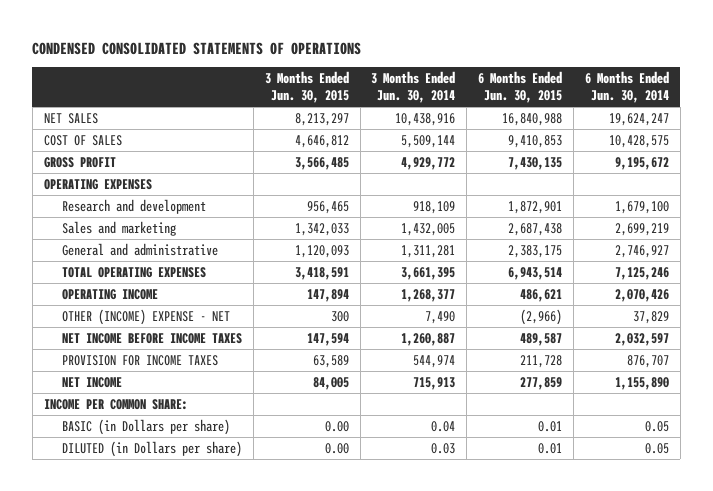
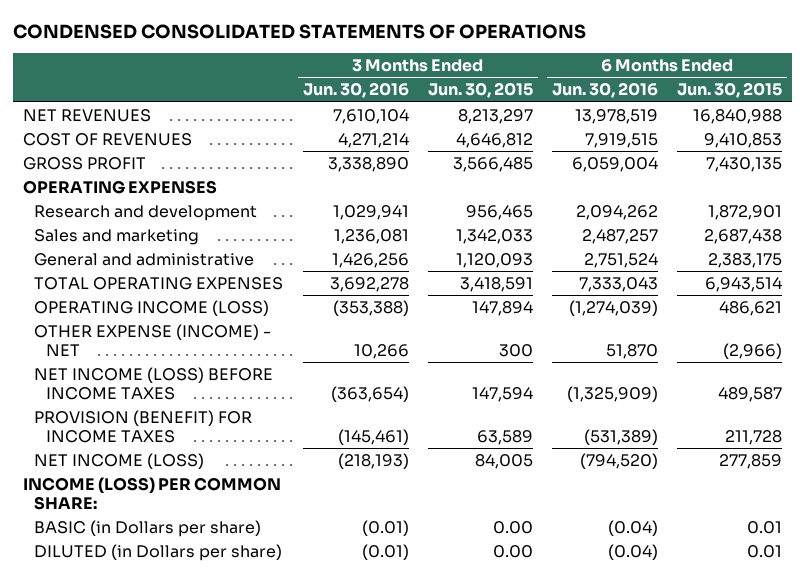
[371,71,456,104] 3 Months Ended Jun. 30, 2014 -> none
[584,71,669,104] 6 Months Ended Jun. 30, 2014 -> none
none -> [302,82,409,99] Jun. 30, 2016
none -> [552,82,659,99] Jun. 30, 2016
[43,112,98,124] NET SALES -> [22,108,151,122] NET REVENUES
[43,134,122,146] COST OF SALES -> [22,132,192,146] COST OF REVENUES
[61,288,158,300] OPERATING INCOME -> [34,299,270,316] OPERATING INCOME (LOSS)
[61,308,230,325] OTHER (INCOME) EXPENSE - NET -> [34,323,272,356] OTHER EXPENSE (INCOME) - NET
[61,332,242,344] NET INCOME BEFORE INCOME TAXES -> [34,366,274,400] NET INCOME (LOSS) BEFORE INCOME TAXES
[61,354,218,366] PROVISION FOR INCOME TAXES -> [34,409,253,443] PROVISION (BENEFIT) FOR INCOME TAXES
[61,376,122,388] NET INCOME -> [34,452,205,469] NET INCOME (LOSS)
[43,398,188,410] INCOME PER COMMON SHARE: -> [22,476,281,510] INCOME (LOSS) PER COMMON SHARE:

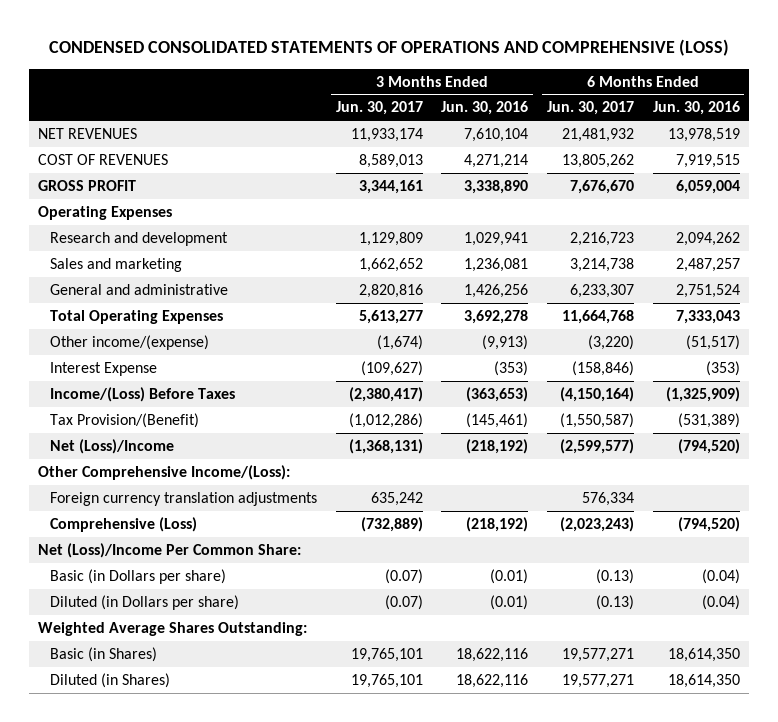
[13,23,587,39] CONDENSED CONSOLIDATED STATEMENTS OF OPERATIONS -> [49,39,730,57] CONDENSED CONSOLIDATED STATEMENTS OF OPERATIONS AND COMPREHENSIVE (LOSS)
[427,82,533,99] Jun. 30, 2015 -> none
[677,82,783,99] Jun. 30, 2015 -> none
none -> [335,101,423,116] Jun. 30, 2017
none -> [546,101,634,116] Jun. 30, 2017
[22,179,217,194] OPERATING EXPENSES -> [38,205,173,220] Operating Expenses
[34,299,270,316] OPERATING INCOME (LOSS) -> none
[34,276,284,290] TOTAL OPERATING EXPENSES -> [50,309,224,324] Total Operating Expenses
[34,323,272,356] OTHER EXPENSE (INCOME) - NET -> [50,334,210,350] Other income/(expense)
[353,343,409,359] 10,266 -> [482,334,529,350] (9,913)
[606,343,659,359] 51,870 -> [685,334,740,350] (51,517)
none -> [50,361,158,376] Interest Expense
[34,366,274,400] NET INCOME (LOSS) BEFORE INCOME TAXES -> [50,386,236,402] Income/(Loss) Before Taxes
[330,385,409,402] (363,654) -> [466,386,529,402] (363,653)
[34,409,253,443] PROVISION (BENEFIT) FOR INCOME TAXES -> [50,412,200,428] Tax Provision/(Benefit)
[34,452,205,469] NET INCOME (LOSS) -> [50,438,175,454] Net (Loss)/Income
[337,452,409,469] (218,193) -> [466,438,529,454] (218,192)
none -> [38,464,291,480] Other Comprehensive Income/(Loss):
none -> [50,491,318,506] Foreign currency translation adjustments
none -> [50,516,198,532] Comprehensive (Loss)
[22,476,281,510] INCOME (LOSS) PER COMMON SHARE: -> [38,542,302,558] Net (Loss)/Income Per Common Share:
[34,519,262,537] BASIC (in Dollars per share) -> [50,568,227,584] Basic (in Dollars per share)
[34,543,283,561] DILUTED (in Dollars per share) -> [50,594,240,610] Diluted (in Dollars per share)
none -> [38,621,308,636] Weighted Average Shares Outstanding:
none -> [50,646,158,662] Basic (in Shares)
none -> [50,672,171,688] Diluted (in Shares)

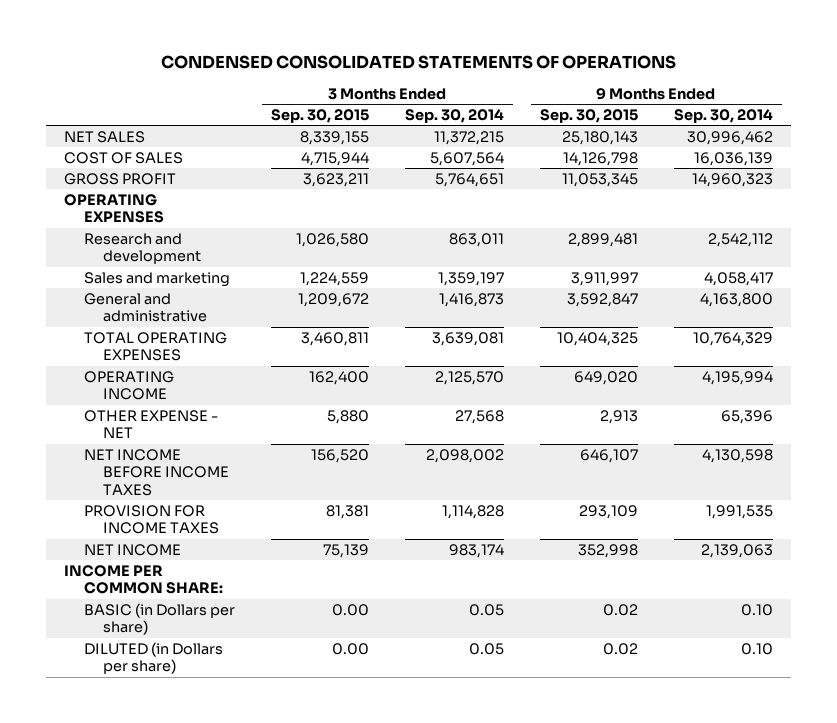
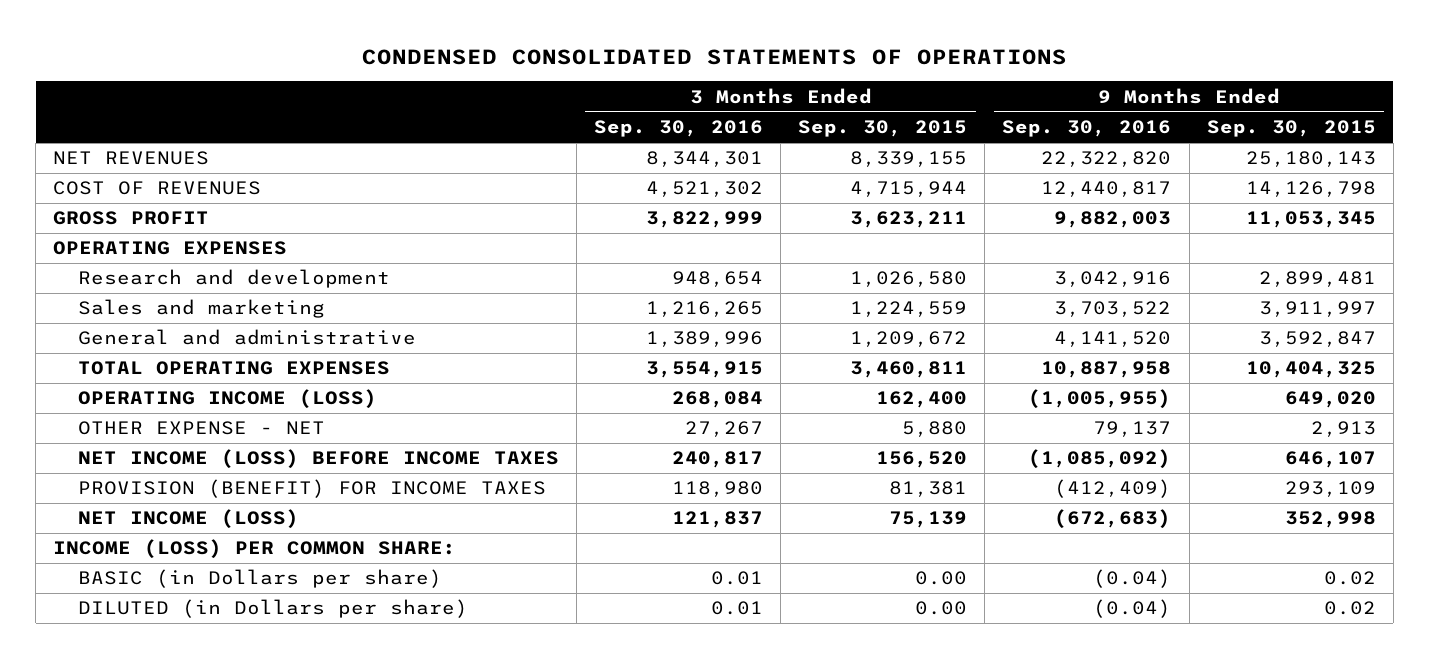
[404,108,504,123] Sep. 30, 2014 -> none
[673,108,773,123] Sep. 30, 2014 -> none
none -> [593,120,763,138] Sep. 30, 2016
none -> [1002,120,1172,138] Sep. 30, 2016
[64,130,146,143] NET SALES -> [53,151,210,166] NET REVENUES
[64,151,184,164] COST OF SALES -> [53,181,262,196] COST OF REVENUES
[83,370,174,401] OPERATING INCOME -> [77,389,377,409] OPERATING INCOME (LOSS)
[83,448,229,496] NET INCOME BEFORE INCOME TAXES -> [77,449,559,469] NET INCOME (LOSS) BEFORE INCOME TAXES
[83,504,219,535] PROVISION FOR INCOME TAXES -> [77,479,546,499] PROVISION (BENEFIT) FOR INCOME TAXES
[83,543,181,556] NET INCOME -> [77,509,299,529] NET INCOME (LOSS)
[64,564,223,595] INCOME PER COMMON SHARE: -> [53,539,457,559] INCOME (LOSS) PER COMMON SHARE:

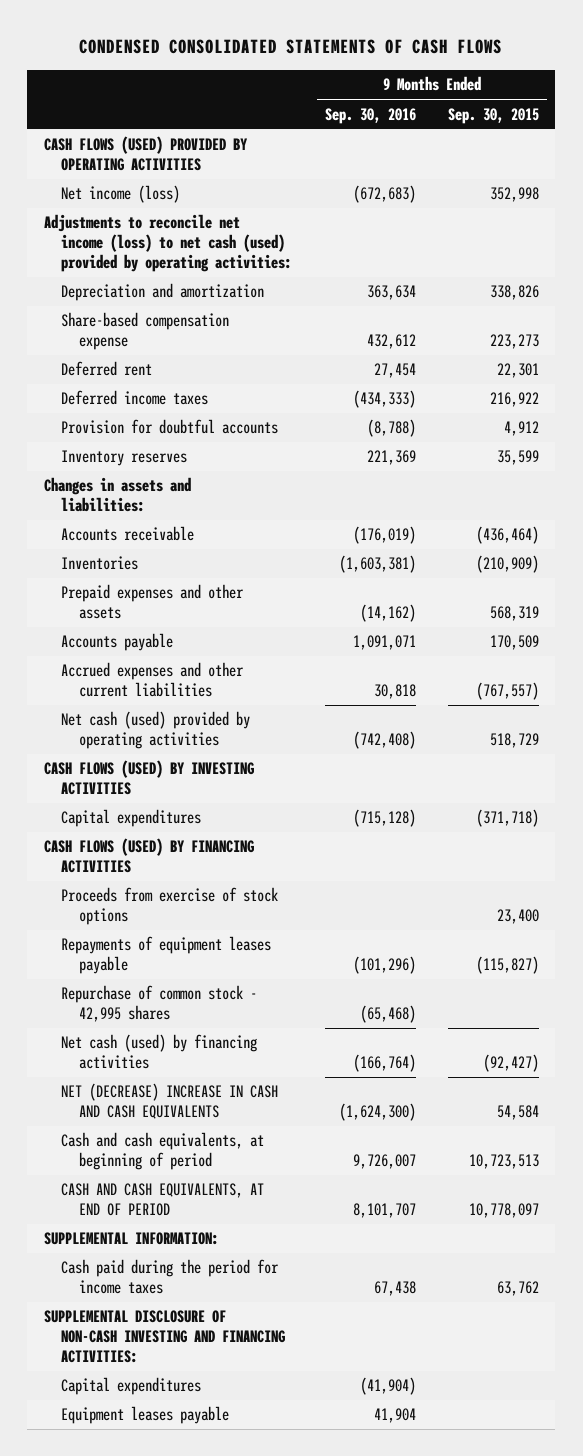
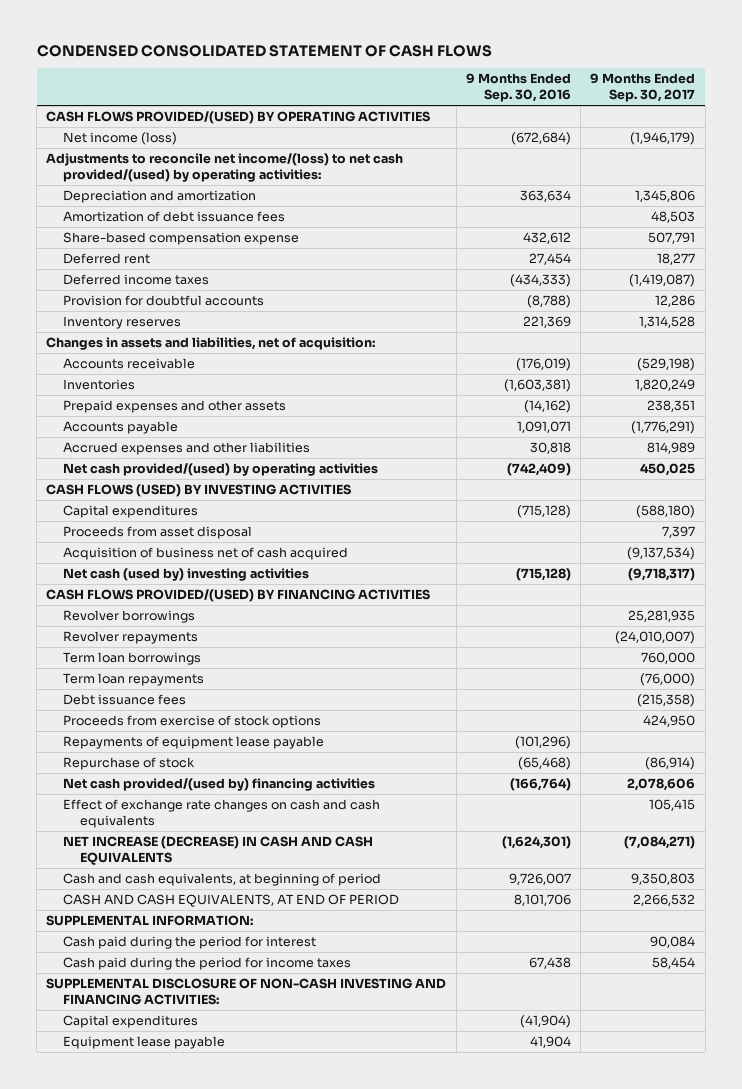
[79,39,503,55] CONDENSED CONSOLIDATED STATEMENTS OF CASH FLOWS -> [36,44,492,57] CONDENSED CONSOLIDATED STATEMENT OF CASH FLOWS
[448,107,540,124] Sep. 30, 2015 -> none
none -> [590,73,696,103] 9 Months Ended Sep. 30, 2017
[43,136,248,172] CASH FLOWS (USED) PROVIDED BY OPERATING ACTIVITIES -> [46,111,431,125] CASH FLOWS PROVIDED/(USED) BY OPERATING ACTIVITIES
[352,185,416,204] (672,683) -> [510,132,571,146] (672,684)
[43,214,293,273] Adjustments to reconcile net income (loss) to net cash (used) provided by operating activities: -> [46,153,404,182] Adjustments to reconcile net income/(loss) to net cash provided/(used) by operating activities:
none -> [63,211,286,223] Amortization of debt issuance fees
[43,477,191,513] Changes in assets and liabilities: -> [46,337,376,351] Changes in assets and liabilities, net of acquisition:
[61,662,245,698] Accrued expenses and other current liabilities -> [63,442,311,456] Accrued expenses and other liabilities
[61,711,251,750] Net cash (used) provided by operating activities -> [63,463,379,477] Net cash provided/(used) by operating activities
[352,731,416,750] (742,408) -> [506,463,571,477] (742,409)
none -> [63,526,253,540] Proceeds from asset disposal
none -> [63,547,349,561] Acquisition of business net of cash acquired
none -> [63,568,310,582] Net cash (used by) investing activities
[43,838,254,874] CASH FLOWS (USED) BY FINANCING ACTIVITIES -> [46,589,431,603] CASH FLOWS PROVIDED/(USED) BY FINANCING ACTIVITIES
none -> [63,610,196,624] Revolver borrowings
none -> [63,631,199,645] Revolver repayments
none -> [63,652,202,666] Term loan borrowings
none -> [63,673,205,687] Term loan repayments
none -> [63,694,187,706] Debt issuance fees
[61,936,272,975] Repayments of equipment leases payable -> [63,736,325,750] Repayments of equipment lease payable
[61,985,258,1023] Repurchase of common stock - 42,995 shares -> [63,757,196,771] Repurchase of stock
[61,1034,258,1070] Net cash (used) by financing activities -> [63,778,376,792] Net cash provided/(used by) financing activities
none -> [63,799,381,828] Effect of exchange rate changes on cash and cash equivalents
[61,1083,279,1120] NET (DECREASE) INCREASE IN CASH AND CASH EQUIVALENTS -> [63,836,374,865] NET INCREASE (DECREASE) IN CASH AND CASH EQUIVALENTS
[338,1103,416,1122] (1,624,300) -> [501,836,571,850] (1,624,301)
[352,1203,416,1219] 8,101,707 -> [513,894,571,907] 8,101,706
none -> [63,936,317,950] Cash paid during the period for interest
[61,1406,230,1425] Equipment leases payable -> [63,1036,226,1050] Equipment lease payable

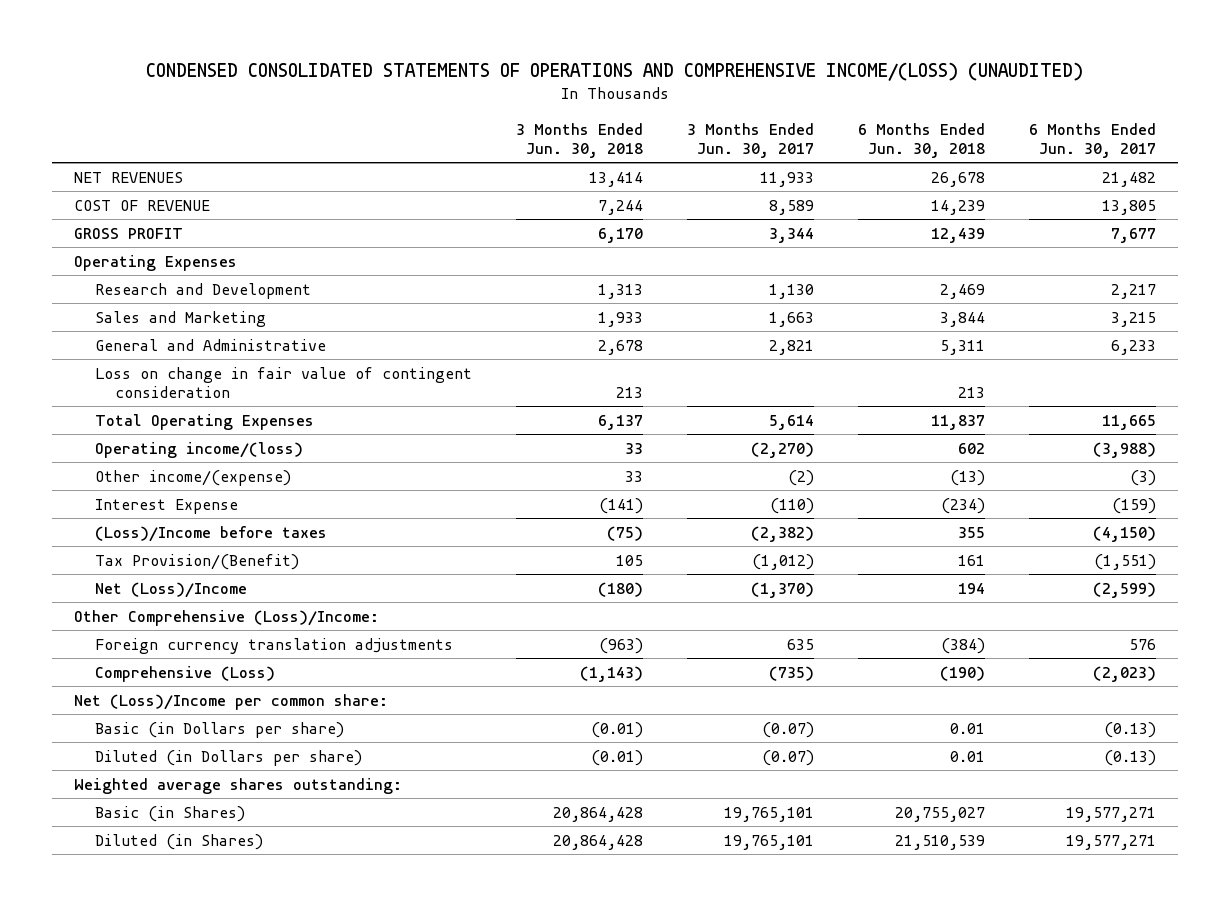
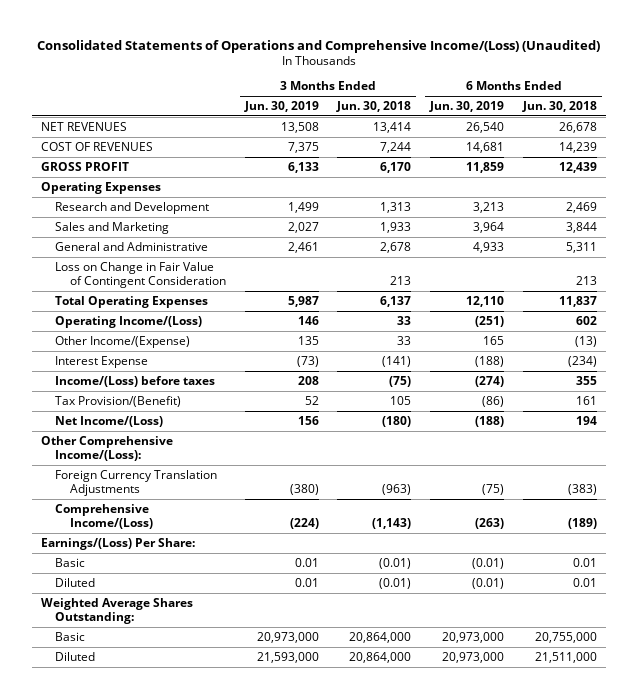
[146,62,1084,82] CONDENSED CONSOLIDATED STATEMENTS OF OPERATIONS AND COMPREHENSIVE INCOME/(LOSS) (UNAUDITED) -> [37,39,601,53] Consolidated Statements of Operations and Comprehensive Income/(Loss) (Unaudited)
[686,122,814,158] 3 Months Ended Jun. 30, 2017 -> none
[1029,122,1157,158] 6 Months Ended Jun. 30, 2017 -> none
none -> [243,100,319,112] Jun. 30, 2019
none -> [429,100,505,112] Jun. 30, 2019
[74,199,211,211] COST OF REVENUE -> [41,141,154,151] COST OF REVENUES
[94,366,472,398] Loss on change in fair value of contingent consideration -> [55,261,226,289] Loss on Change in Fair Value of Contingent Consideration
[94,441,303,458] Operating income/(loss) -> [55,315,203,328] Operating Income/(Loss)
[94,469,291,486] Other income/(expense) -> [55,335,191,348] Other Income/(Expense)
[94,525,327,542] (Loss)/Income before taxes -> [55,375,216,387] Income/(Loss) before taxes
[94,581,247,598] Net (Loss)/Income -> [55,415,164,427] Net Income/(Loss)
[74,609,380,626] Other Comprehensive (Loss)/Income: -> [41,435,174,462] Other Comprehensive Income/(Loss):
[94,637,453,654] Foreign currency translation adjustments -> [55,469,218,497] Foreign Currency Translation Adjustments
[941,637,986,654] (384) -> [567,484,597,496] (383)
[94,665,275,682] Comprehensive (Loss) -> [55,503,153,530] Comprehensive Income/(Loss)
[940,665,986,681] (190) -> [567,518,597,530] (189)
[74,693,389,710] Net (Loss)/Income per common share: -> [41,537,196,550] Earnings/(Loss) Per Share:
[94,721,344,738] Basic (in Dollars per share) -> [55,557,86,567] Basic
[94,749,362,766] Diluted (in Dollars per share) -> [55,577,96,587] Diluted
[74,777,403,794] Weighted average shares outstanding: -> [41,597,194,625] Weighted Average Shares Outstanding:
[94,805,245,822] Basic (in Shares) -> [55,631,86,641] Basic
[552,806,643,822] 20,864,428 -> [349,631,412,643] 20,864,000
[895,806,986,822] 20,755,027 -> [534,631,597,643] 20,755,000
[94,833,263,850] Diluted (in Shares) -> [55,651,96,661] Diluted
[552,834,643,850] 20,864,428 -> [349,651,412,663] 20,864,000
[895,834,986,850] 21,510,539 -> [534,651,597,663] 21,511,000

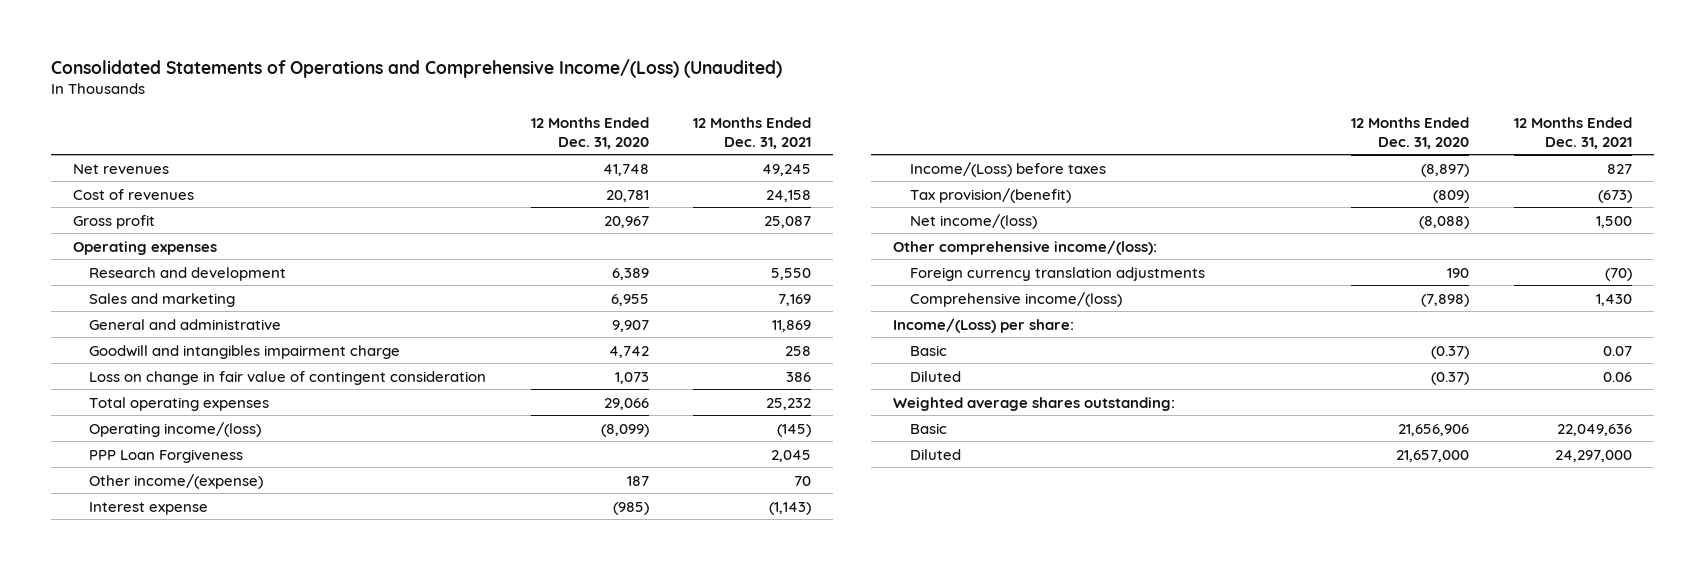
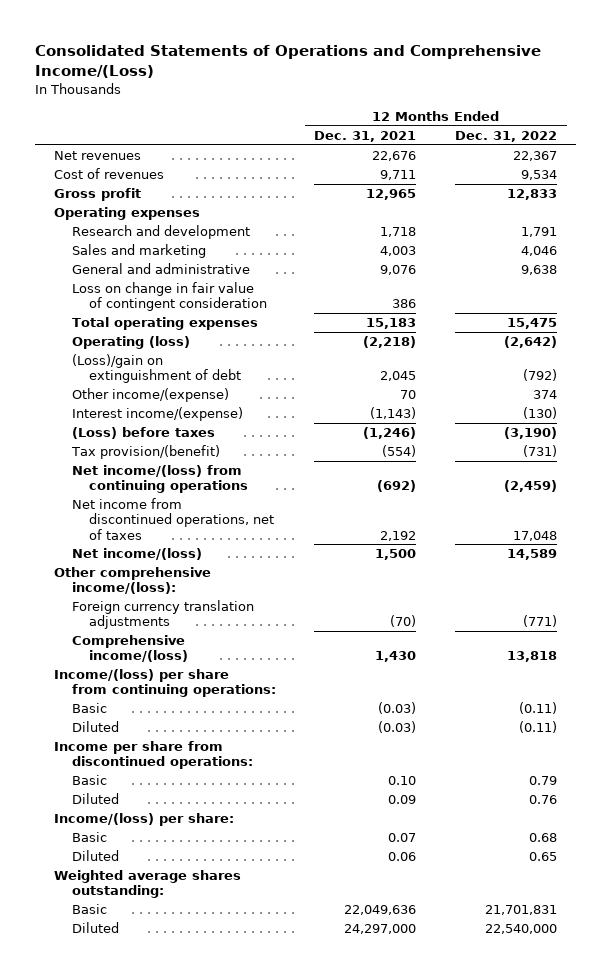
[50,59,782,79] Consolidated Statements of Operations and Comprehensive Income/(Loss) (Unaudited) -> [35,44,542,79] Consolidated Statements of Operations and Comprehensive Income/(Loss)
[530,117,649,149] 12 Months Ended Dec. 31, 2020 -> none
none -> [455,131,558,143] Dec. 31, 2022
[762,163,812,176] 49,245 -> [372,151,417,162] 22,676
[766,189,812,202] 24,158 -> [380,170,417,181] 9,711
[764,215,812,228] 25,087 -> [366,189,417,201] 12,965
[89,344,401,359] Goodwill and intangibles impairment charge -> none
[771,267,812,280] 5,550 -> [380,227,417,238] 1,718
[778,293,812,306] 7,169 -> [380,246,417,257] 4,003
[772,319,812,332] 11,869 -> [380,265,417,276] 9,076
[766,397,812,410] 25,232 -> [366,318,417,330] 15,183
[89,421,262,437] Operating income/(loss) -> [71,336,190,350] Operating (loss)
[777,423,812,437] (145) -> [363,336,417,349] (2,218)
[89,448,244,463] PPP Loan Forgiveness -> [71,354,242,384] (Loss)/gain on extinguishment of debt
[89,501,209,515] Interest expense -> [71,407,243,422] Interest income/(expense)
[910,161,1107,177] Income/(Loss) before taxes -> [71,427,215,440] (Loss) before taxes
[1606,163,1632,174] 827 -> [363,427,417,440] (1,246)
[1597,189,1632,203] (673) -> [382,445,417,458] (554)
none -> [71,465,249,494] Net income/(loss) from continuing operations
none -> [71,498,275,540] Net income from discontinued operations, net of taxes
none -> [54,669,276,698] Income/(loss) per share from continuing operations:
none -> [71,703,107,714] Basic
none -> [71,721,119,733] Diluted
none -> [54,741,253,770] Income per share from discontinued operations:
none -> [71,775,107,786] Basic
none -> [71,793,119,805] Diluted
[893,317,1075,333] Income/(Loss) per share: -> [54,813,235,827] Income/(loss) per share:

